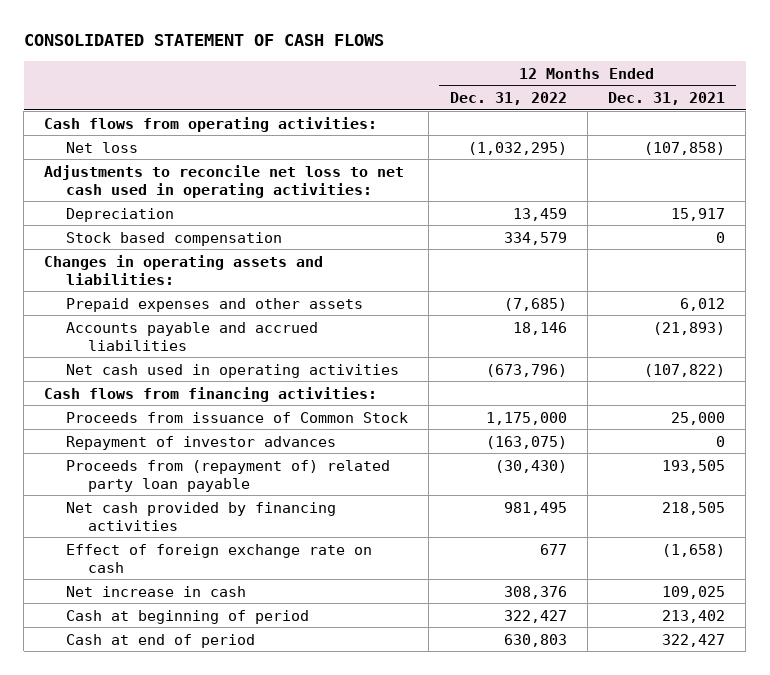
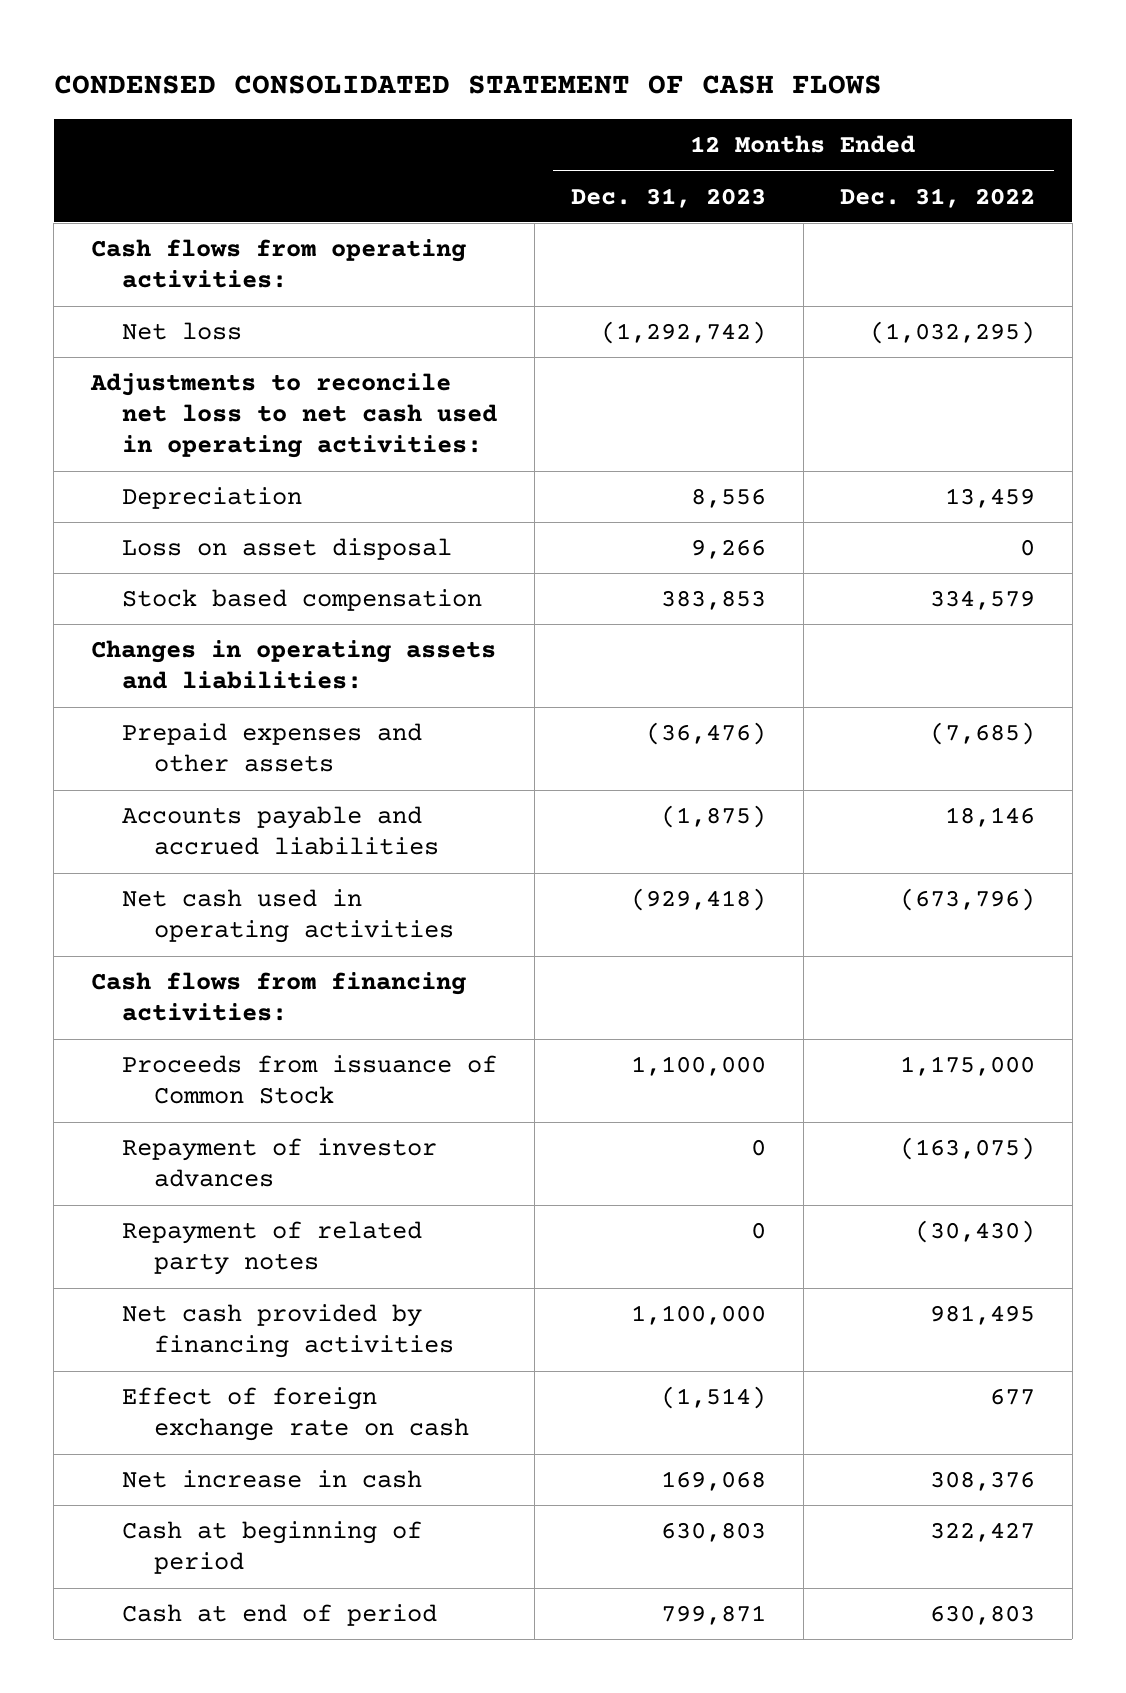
[23,34,384,47] CONSOLIDATED STATEMENT OF CASH FLOWS -> [53,75,882,95] CONDENSED CONSOLIDATED STATEMENT OF CASH FLOWS
[608,92,726,106] Dec. 31, 2021 -> none
none -> [571,187,767,208] Dec. 31, 2023
none -> [122,538,453,561] Loss on asset disposal
[66,459,391,492] Proceeds from (repayment of) related party loan payable -> [122,1221,423,1276] Repayment of related party notes

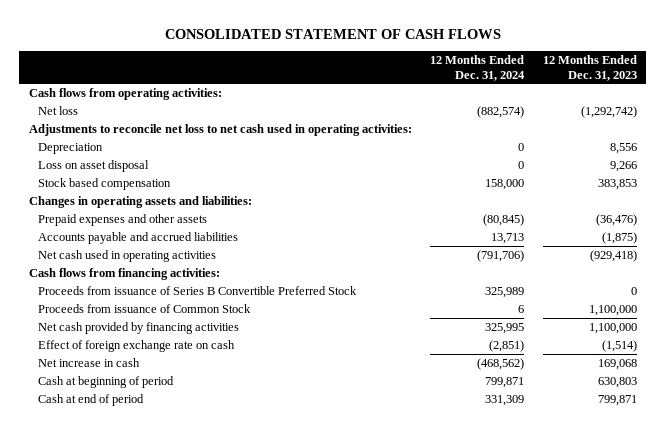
[53,75,882,95] CONDENSED CONSOLIDATED STATEMENT OF CASH FLOWS -> [164,28,501,39] CONSOLIDATED STATEMENT OF CASH FLOWS
[840,187,1036,208] Dec. 31, 2022 -> none
none -> [430,55,526,81] 12 Months Ended Dec. 31, 2024
none -> [37,286,357,296] Proceeds from issuance of Series B Convertible Preferred Stock
[122,1138,438,1188] Repayment of investor advances -> none
[122,1221,423,1276] Repayment of related party notes -> none

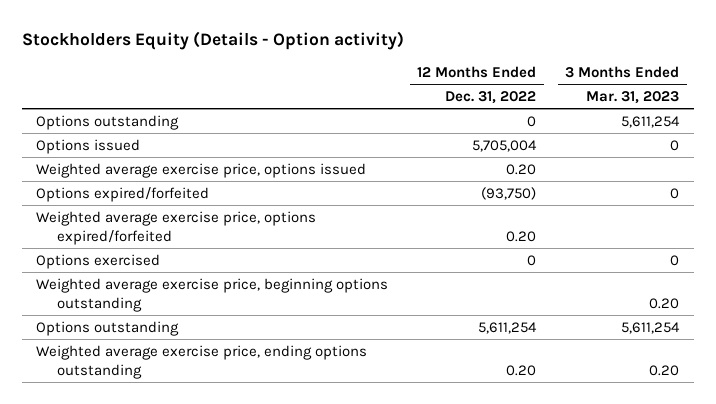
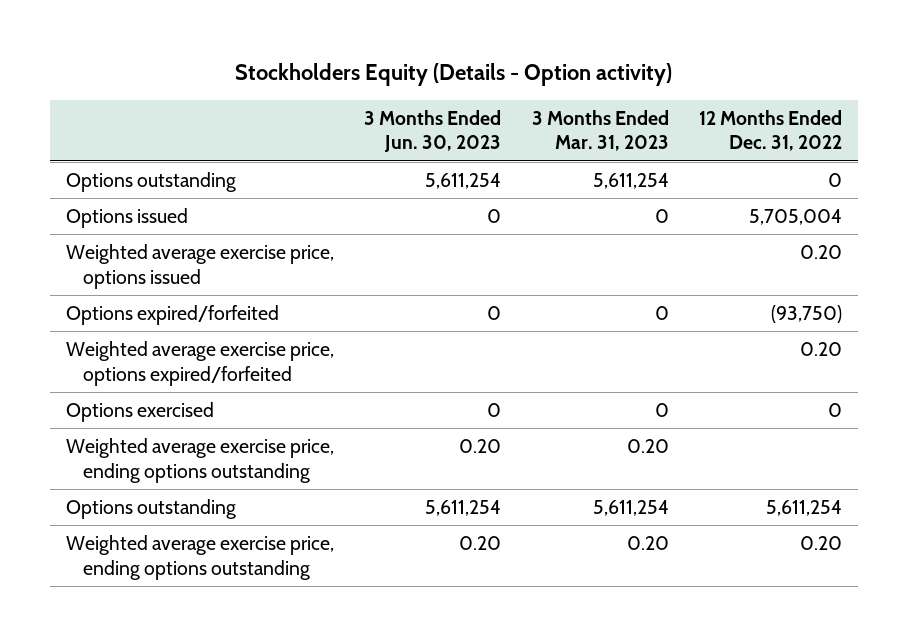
none -> [364,109,502,153] 3 Months Ended Jun. 30, 2023
[36,277,389,313] Weighted average exercise price, beginning options outstanding -> [65,437,334,483] Weighted average exercise price, ending options outstanding

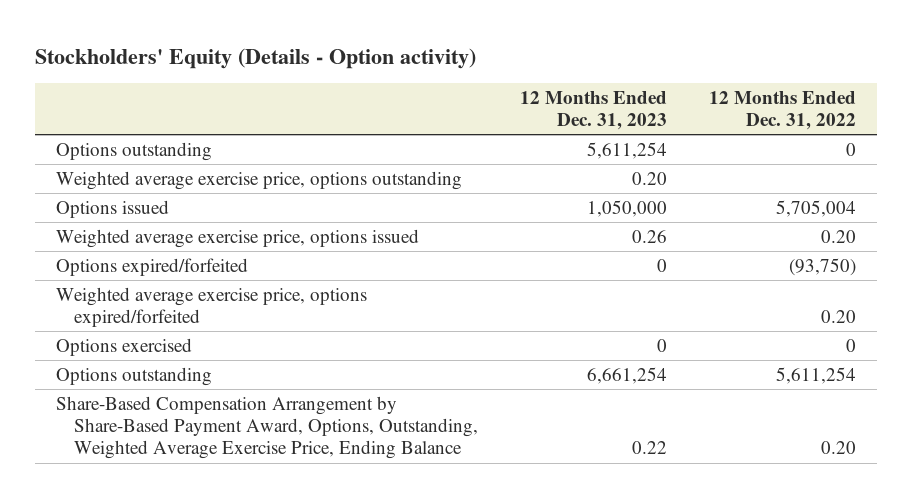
[235,63,673,87] Stockholders Equity (Details - Option activity) -> [34,48,476,70] Stockholders' Equity (Details - Option activity)
[364,109,502,153] 3 Months Ended Jun. 30, 2023 -> none
[531,109,669,152] 3 Months Ended Mar. 31, 2023 -> none
none -> [520,90,668,131] 12 Months Ended Dec. 31, 2023
none -> [55,170,462,190] Weighted average exercise price, options outstanding
[65,437,334,483] Weighted average exercise price, ending options outstanding -> none
[65,534,334,580] Weighted average exercise price, ending options outstanding -> [55,395,479,460] Share-Based Compensation Arrangement by Share-Based Payment Award, Options, Outstanding, Weighted Average Exercise Price, Ending Balance

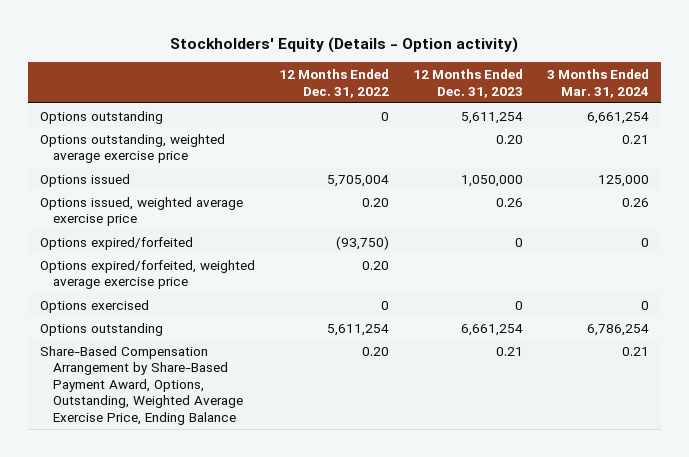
none -> [546,68,649,98] 3 Months Ended Mar. 31, 2024
[55,170,462,190] Weighted average exercise price, options outstanding -> [39,133,225,164] Options outstanding, weighted average exercise price
[55,228,419,248] Weighted average exercise price, options issued -> [39,196,243,227] Options issued, weighted average exercise price
[55,286,367,328] Weighted average exercise price, options expired/forfeited -> [39,259,255,290] Options expired/forfeited, weighted average exercise price
[632,441,668,455] 0.22 -> [495,346,523,356] 0.21

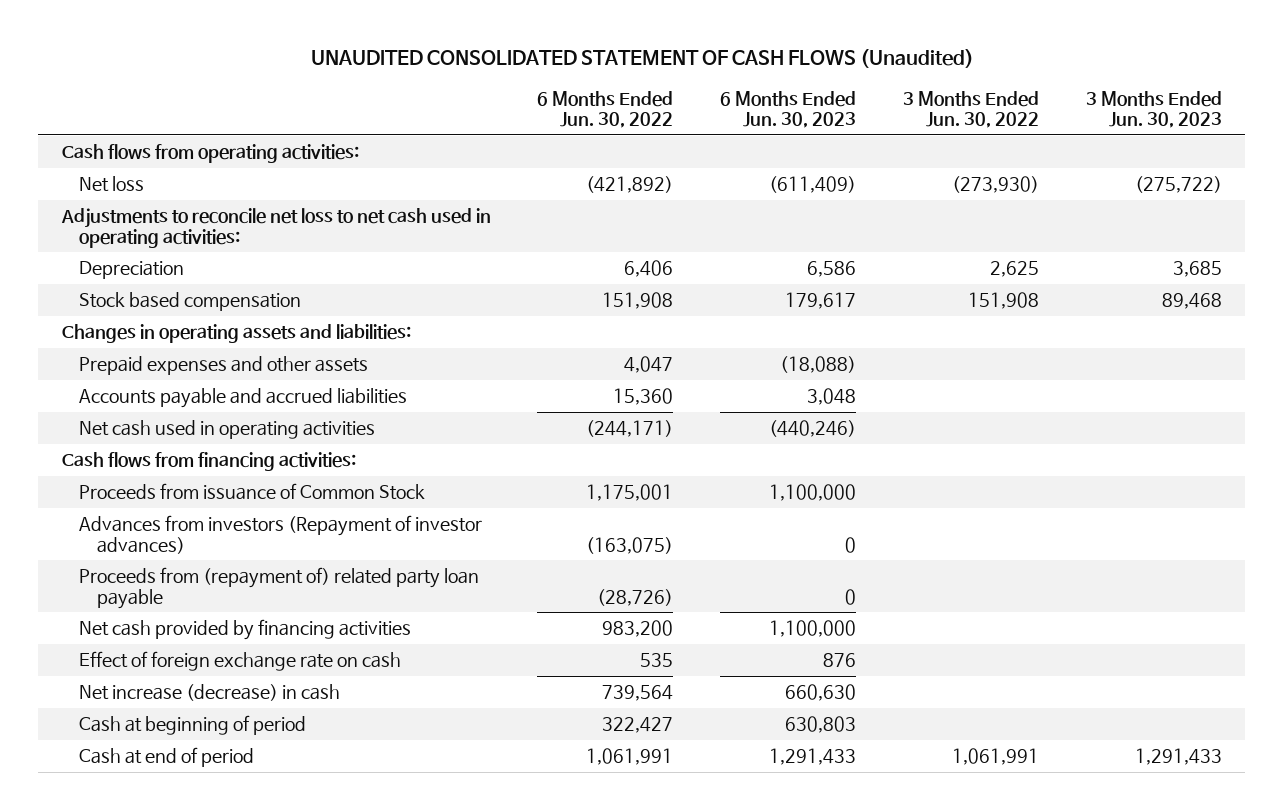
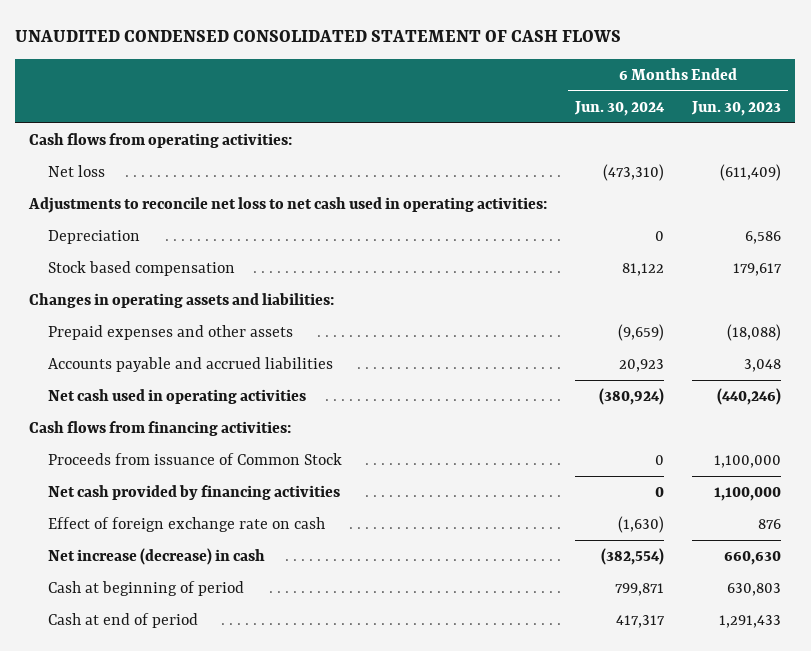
[310,49,974,69] UNAUDITED CONSOLIDATED STATEMENT OF CASH FLOWS (Unaudited) -> [15,30,622,43] UNAUDITED CONDENSED CONSOLIDATED STATEMENT OF CASH FLOWS
[537,90,674,129] 6 Months Ended Jun. 30, 2022 -> none
[903,90,1040,129] 3 Months Ended Jun. 30, 2022 -> none
[1085,90,1222,129] 3 Months Ended Jun. 30, 2023 -> none
none -> [574,100,666,116] Jun. 30, 2024
[79,515,483,554] Advances from investors (Repayment of investor advances) -> none
[79,567,480,609] Proceeds from (repayment of) related party loan payable -> none

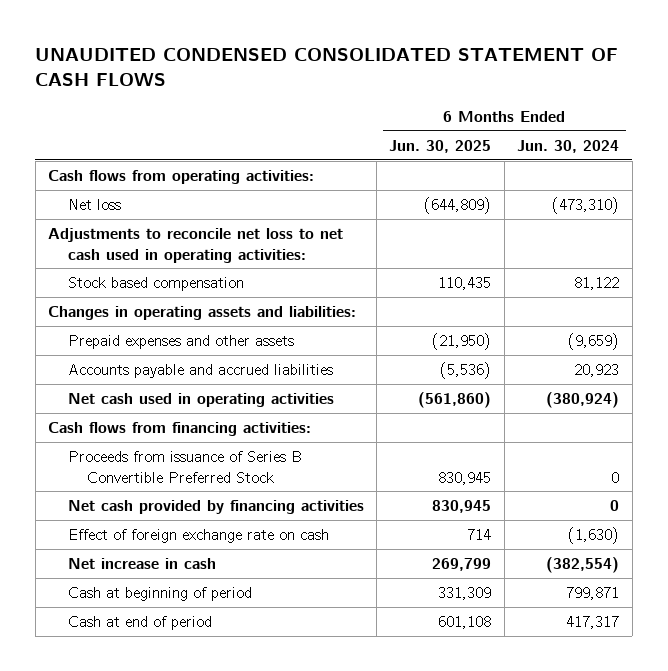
[691,100,782,116] Jun. 30, 2023 -> none
none -> [389,139,492,153] Jun. 30, 2025
[47,229,140,244] Depreciation -> none
[47,452,342,465] Proceeds from issuance of Common Stock -> [67,450,302,483] Proceeds from issuance of Series B Convertible Preferred Stock
[47,547,265,565] Net increase (decrease) in cash -> [67,557,216,569] Net increase in cash

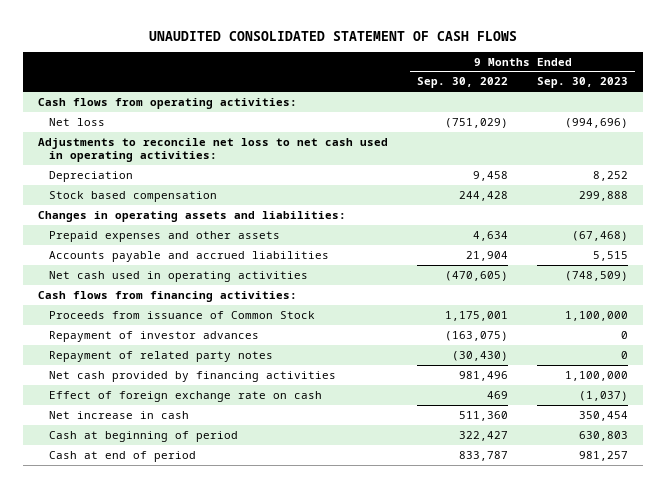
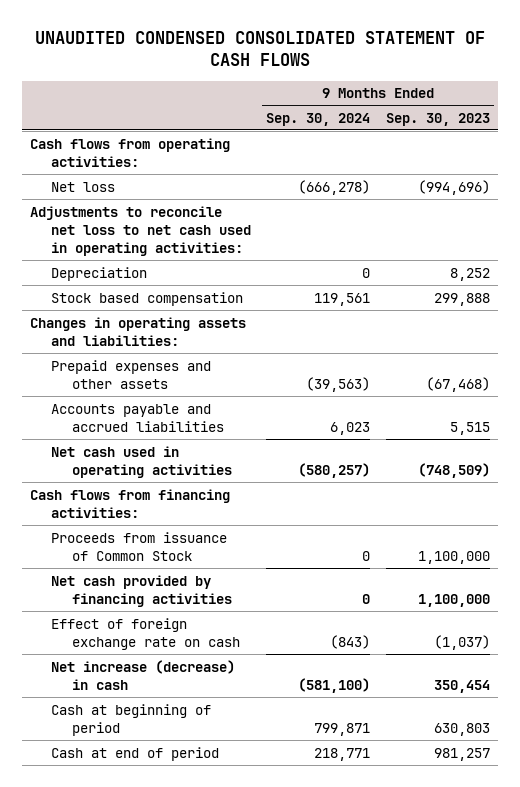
[149,30,518,41] UNAUDITED CONSOLIDATED STATEMENT OF CASH FLOWS -> [34,31,485,67] UNAUDITED CONDENSED CONSOLIDATED STATEMENT OF CASH FLOWS
[417,77,509,89] Sep. 30, 2022 -> none
none -> [266,112,371,126] Sep. 30, 2024
[49,330,260,342] Repayment of investor advances -> none
[49,350,274,362] Repayment of related party notes -> none
[49,410,190,419] Net increase in cash -> [50,659,235,690] Net increase (decrease) in cash

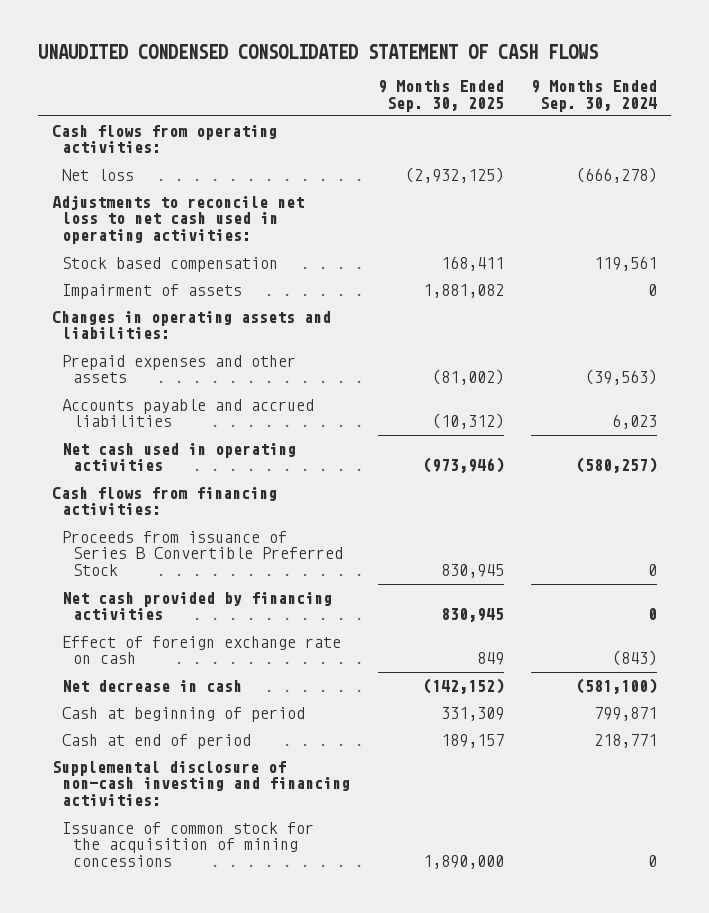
[385,112,490,126] Sep. 30, 2023 -> none
none -> [377,79,504,112] 9 Months Ended Sep. 30, 2025
[50,266,147,281] Depreciation -> none
none -> [62,283,243,299] Impairment of assets
[50,531,227,561] Proceeds from issuance of Common Stock -> [62,530,343,577] Proceeds from issuance of Series B Convertible Preferred Stock
[50,659,235,690] Net increase (decrease) in cash -> [62,679,243,692] Net decrease in cash
none -> [51,760,351,807] Supplemental disclosure of non-cash investing and financing activities:
none -> [62,821,315,868] Issuance of common stock for the acquisition of mining concessions

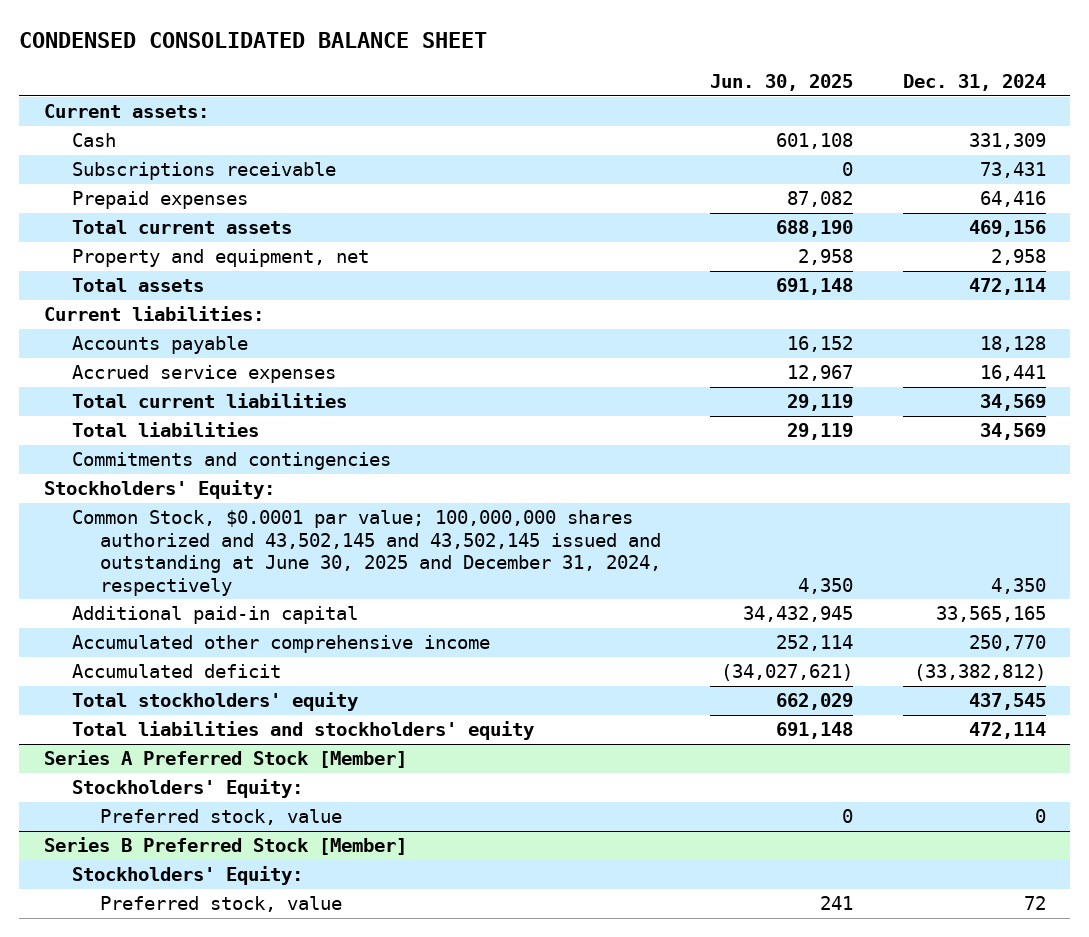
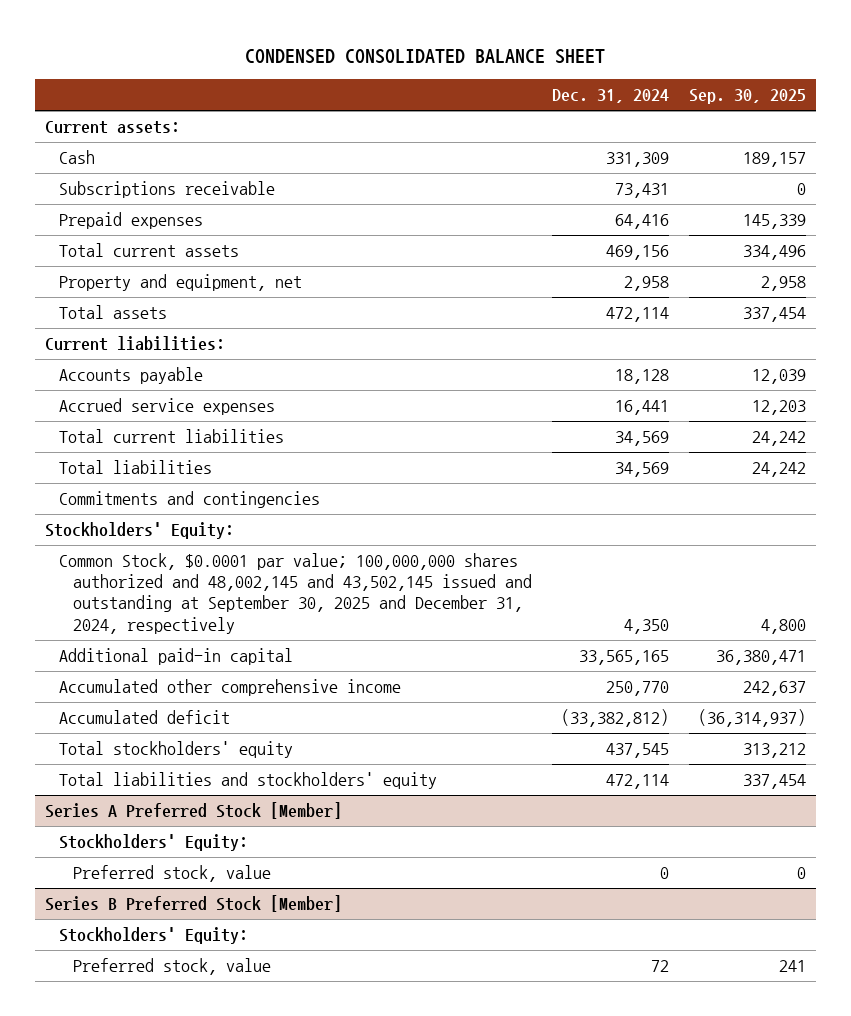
[710,74,854,92] Jun. 30, 2025 -> none
none -> [688,89,806,105] Sep. 30, 2025
[71,510,661,596] Common Stock, $0.0001 par value; 100,000,000 shares authorized and 43,502,145 and 43,502,145 issued and outstanding at June 30, 2025 and December 31, 2024, respectively -> [58,553,532,634] Common Stock, $0.0001 par value; 100,000,000 shares authorized and 48,002,145 and 43,502,145 issued and outstanding at September 30, 2025 and December 31, 2024, respectively

